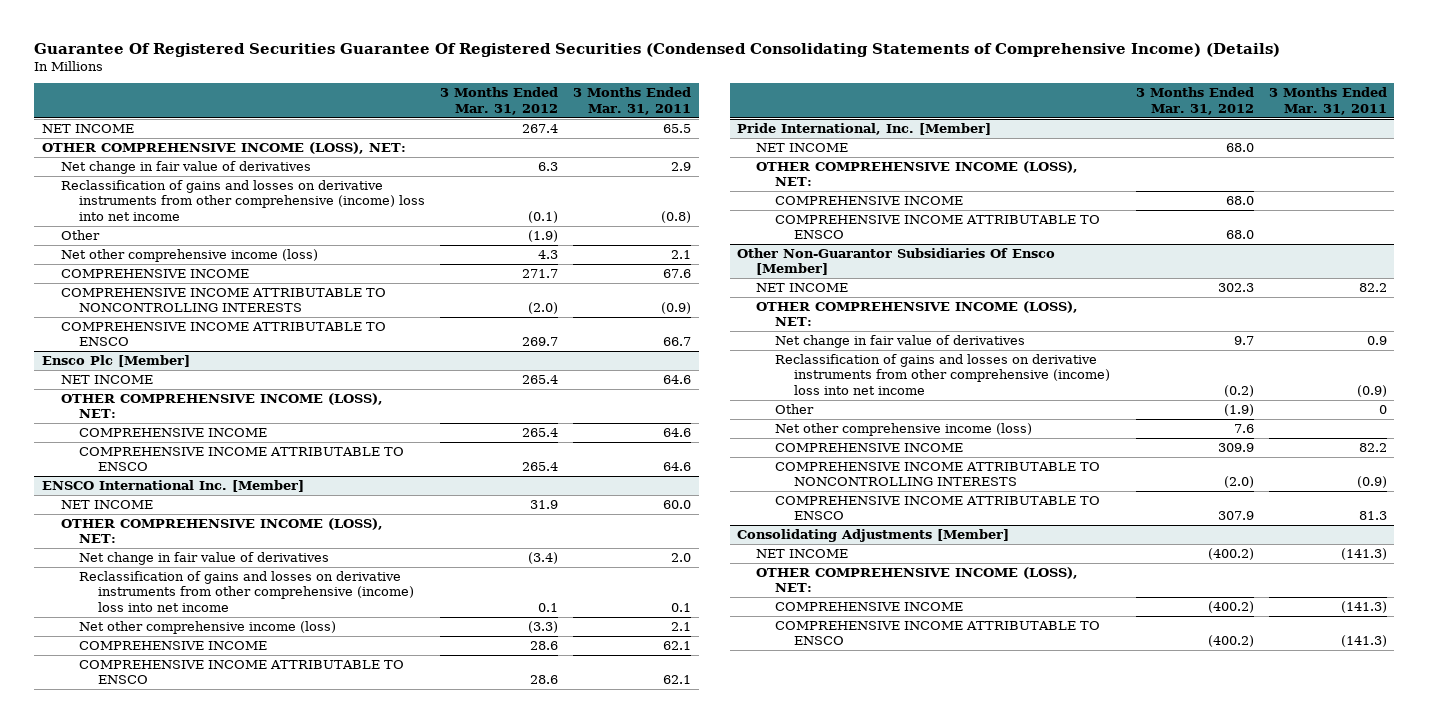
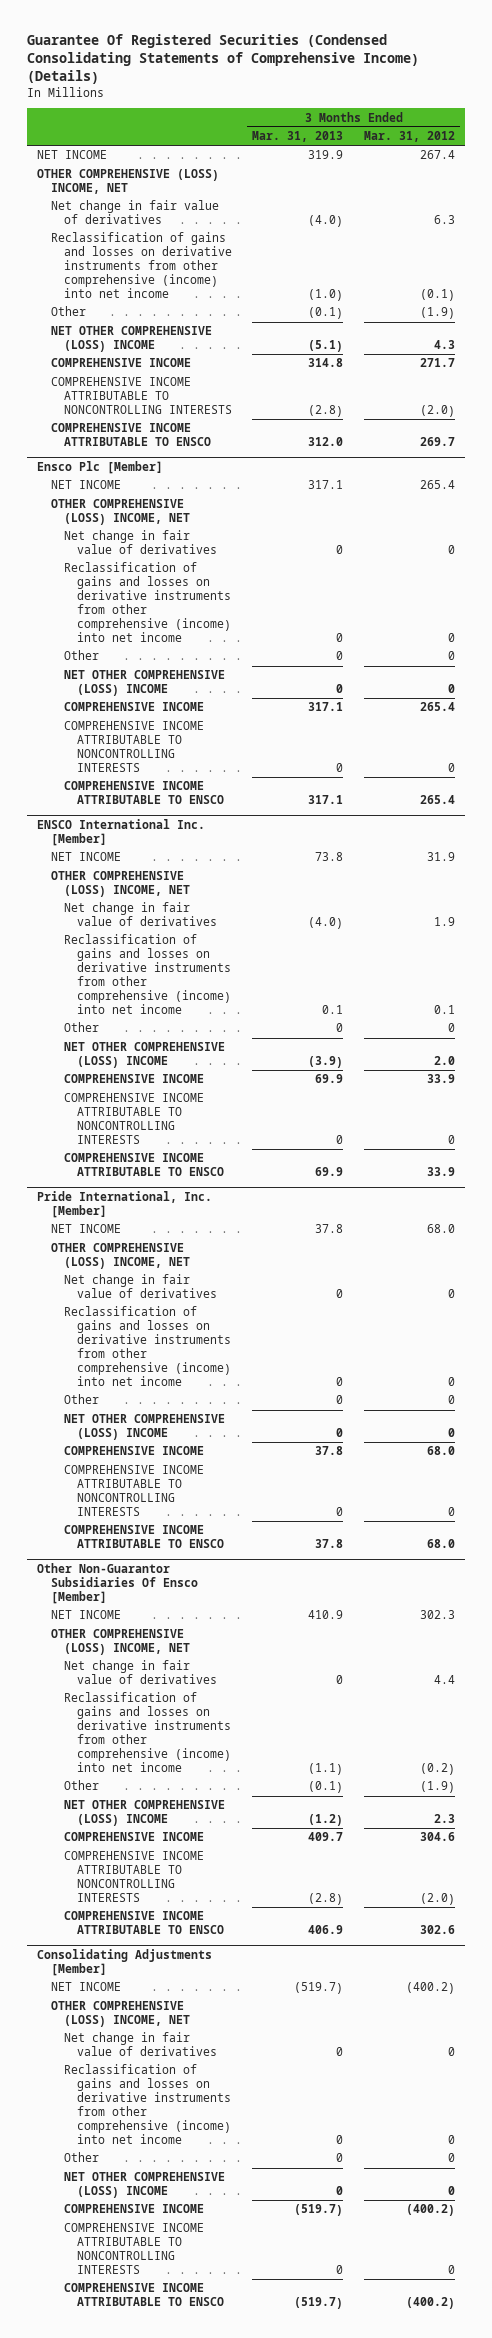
[34,42,1281,57] Guarantee Of Registered Securities Guarantee Of Registered Securities (Condensed Consolidating Statements of Comprehensive Income) (Details) -> [27,34,420,85] Guarantee Of Registered Securities (Condensed Consolidating Statements of Comprehensive Income) (Details)
[573,87,692,115] 3 Months Ended Mar. 31, 2011 -> none
none -> [252,131,344,143] Mar. 31, 2013
[41,142,406,155] OTHER COMPREHENSIVE INCOME (LOSS), NET: -> [37,169,220,195] OTHER COMPREHENSIVE (LOSS) INCOME, NET
[60,180,426,221] Reclassification of gains and losses on derivative instruments from other comprehensive (income) loss into net income -> [50,232,233,298] Reclassification of gains and losses on derivative instruments from other comprehensive (income) into net income
[60,249,318,263] Net other comprehensive income (loss) -> [50,326,212,353] NET OTHER COMPREHENSIVE (LOSS) INCOME
[60,393,383,419] OTHER COMPREHENSIVE INCOME (LOSS), NET: -> [50,499,191,526] OTHER COMPREHENSIVE (LOSS) INCOME, NET
none -> [64,530,218,555] Net change in fair value of derivatives
none -> [64,562,232,642] Reclassification of gains and losses on derivative instruments from other comprehensive (income) into net income
none -> [64,650,100,661] Other
none -> [64,670,226,697] NET OTHER COMPREHENSIVE (LOSS) INCOME
none -> [64,721,205,772] COMPREHENSIVE INCOME ATTRIBUTABLE TO NONCONTROLLING INTERESTS
[60,518,383,544] OTHER COMPREHENSIVE INCOME (LOSS), NET: -> [50,871,191,898] OTHER COMPREHENSIVE (LOSS) INCOME, NET
[528,552,559,565] (3.4) -> [433,917,455,927] 1.9
[79,571,415,612] Reclassification of gains and losses on derivative instruments from other comprehensive (income) loss into net income -> [64,934,232,1014] Reclassification of gains and losses on derivative instruments from other comprehensive (income) into net income
none -> [64,1022,100,1033] Other
[79,621,337,635] Net other comprehensive income (loss) -> [64,1042,226,1069] NET OTHER COMPREHENSIVE (LOSS) INCOME
[528,621,559,634] (3.3) -> [433,1056,455,1066] 2.0
[530,641,559,651] 28.6 -> [426,1074,455,1084] 33.9
none -> [64,1093,205,1144] COMPREHENSIVE INCOME ATTRIBUTABLE TO NONCONTROLLING INTERESTS
[530,675,559,685] 28.6 -> [426,1167,455,1177] 33.9
[756,161,1079,187] OTHER COMPREHENSIVE INCOME (LOSS), NET: -> [50,1243,191,1270] OTHER COMPREHENSIVE (LOSS) INCOME, NET
none -> [64,1274,218,1299] Net change in fair value of derivatives
none -> [64,1306,232,1386] Reclassification of gains and losses on derivative instruments from other comprehensive (income) into net income
none -> [64,1394,100,1405] Other
none -> [64,1414,226,1441] NET OTHER COMPREHENSIVE (LOSS) INCOME
none -> [64,1465,205,1516] COMPREHENSIVE INCOME ATTRIBUTABLE TO NONCONTROLLING INTERESTS
[756,301,1079,327] OTHER COMPREHENSIVE INCOME (LOSS), NET: -> [50,1629,191,1656] OTHER COMPREHENSIVE (LOSS) INCOME, NET
[1233,336,1254,346] 9.7 -> [433,1675,455,1685] 4.4
[774,354,1110,395] Reclassification of gains and losses on derivative instruments from other comprehensive (income) loss into net income -> [64,1692,232,1772] Reclassification of gains and losses on derivative instruments from other comprehensive (income) into net income
[774,423,1032,437] Net other comprehensive income (loss) -> [64,1800,226,1827] NET OTHER COMPREHENSIVE (LOSS) INCOME
[1233,424,1254,434] 7.6 -> [433,1814,455,1824] 2.3
[1217,443,1254,453] 309.9 -> [419,1832,455,1842] 304.6
[1217,511,1254,521] 307.9 -> [419,1925,455,1935] 302.6
[756,567,1079,593] OTHER COMPREHENSIVE INCOME (LOSS), NET: -> [50,2001,191,2028] OTHER COMPREHENSIVE (LOSS) INCOME, NET
none -> [64,2032,218,2057] Net change in fair value of derivatives
none -> [64,2064,232,2144] Reclassification of gains and losses on derivative instruments from other comprehensive (income) into net income
none -> [64,2152,100,2163] Other
none -> [64,2172,226,2199] NET OTHER COMPREHENSIVE (LOSS) INCOME
none -> [64,2223,205,2274] COMPREHENSIVE INCOME ATTRIBUTABLE TO NONCONTROLLING INTERESTS

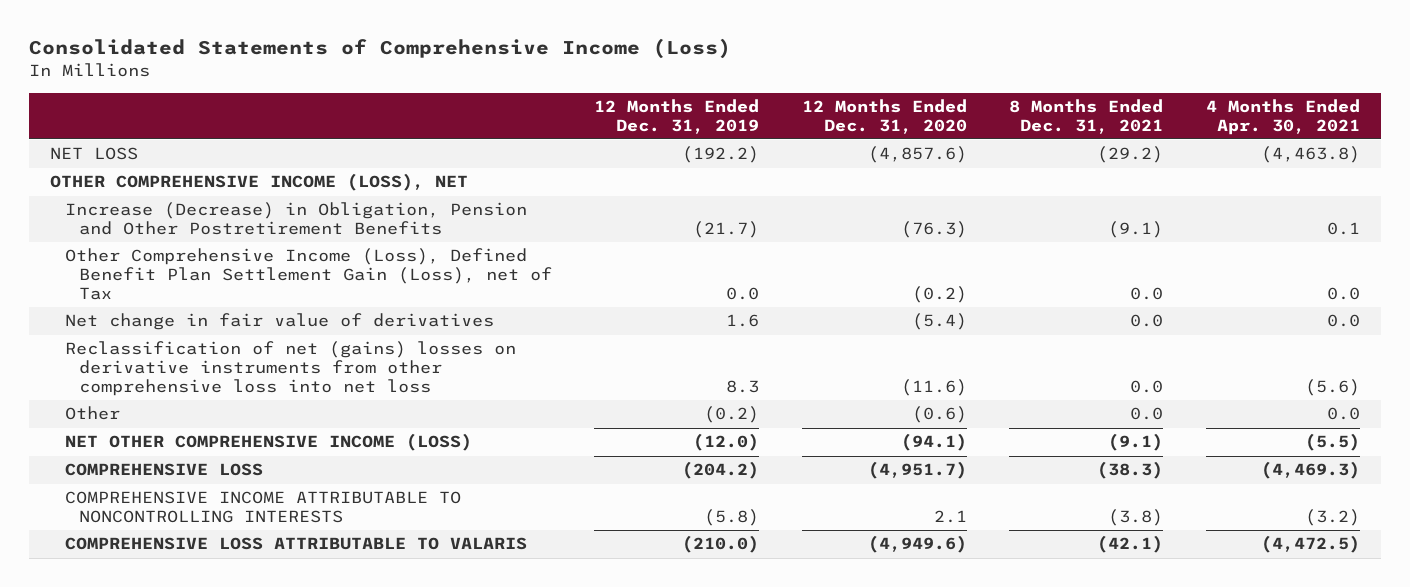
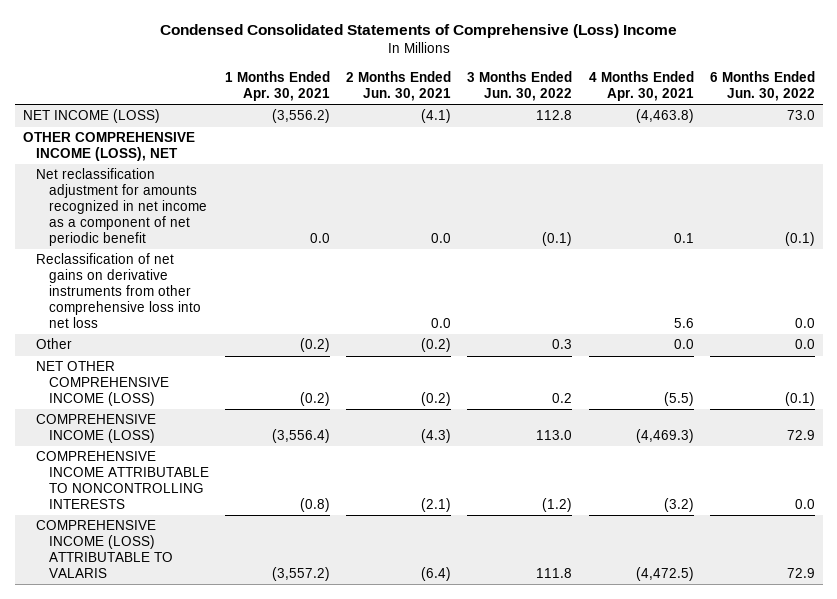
[29,38,732,60] Consolidated Statements of Comprehensive Income (Loss) -> [159,24,677,39] Condensed Consolidated Statements of Comprehensive (Loss) Income
[594,98,760,134] 12 Months Ended Dec. 31, 2019 -> none
[801,98,967,134] 12 Months Ended Dec. 31, 2020 -> none
[1009,98,1164,134] 8 Months Ended Dec. 31, 2021 -> none
none -> [225,71,331,102] 1 Months Ended Apr. 30, 2021
none -> [346,71,452,102] 2 Months Ended Jun. 30, 2021
none -> [467,71,573,102] 3 Months Ended Jun. 30, 2022
none -> [709,71,815,102] 6 Months Ended Jun. 30, 2022
[50,147,139,161] NET LOSS -> [22,109,160,124] NET INCOME (LOSS)
[64,202,527,236] Increase (Decrease) in Obligation, Pension and Other Postretirement Benefits -> none
[64,248,552,301] Other Comprehensive Income (Loss), Defined Benefit Plan Settlement Gain (Loss), net of Tax -> none
[64,313,494,331] Net change in fair value of derivatives -> none
none -> [35,168,207,246] Net reclassification adjustment for amounts recognized in net income as a component of net periodic benefit
[64,341,516,397] Reclassification of net (gains) losses on derivative instruments from other comprehensive loss into net loss -> [35,253,201,328] Reclassification of net gains on derivative instruments from other comprehensive loss into net loss
[1304,379,1360,397] (5.6) -> [673,317,694,328] 5.6
[64,463,263,477] COMPREHENSIVE LOSS -> [35,414,156,444] COMPREHENSIVE INCOME (LOSS)
[64,537,527,551] COMPREHENSIVE LOSS ATTRIBUTABLE TO VALARIS -> [35,520,173,578] COMPREHENSIVE INCOME (LOSS) ATTRIBUTABLE TO VALARIS

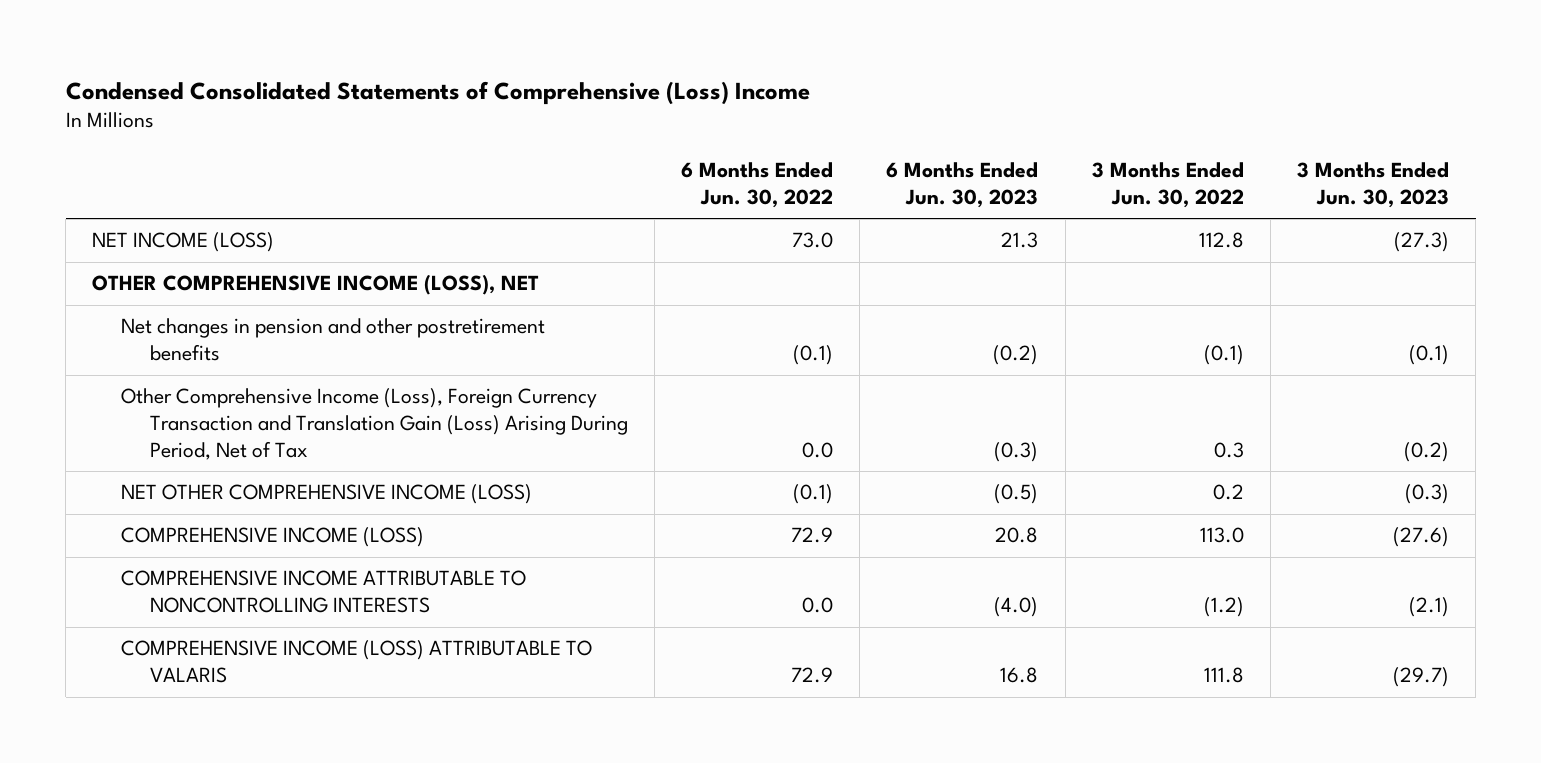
[225,71,331,102] 1 Months Ended Apr. 30, 2021 -> none
[346,71,452,102] 2 Months Ended Jun. 30, 2021 -> none
[588,71,694,102] 4 Months Ended Apr. 30, 2021 -> none
none -> [886,162,1039,208] 6 Months Ended Jun. 30, 2023
none -> [1297,162,1450,208] 3 Months Ended Jun. 30, 2023
[35,253,201,328] Reclassification of net gains on derivative instruments from other comprehensive loss into net loss -> none
[35,338,72,350] Other -> none
[35,168,207,246] Net reclassification adjustment for amounts recognized in net income as a component of net periodic benefit -> [121,318,546,362] Net changes in pension and other postretirement benefits
none -> [121,388,628,460] Other Comprehensive Income (Loss), Foreign Currency Transaction and Translation Gain (Loss) Arising During Period, Net of Tax

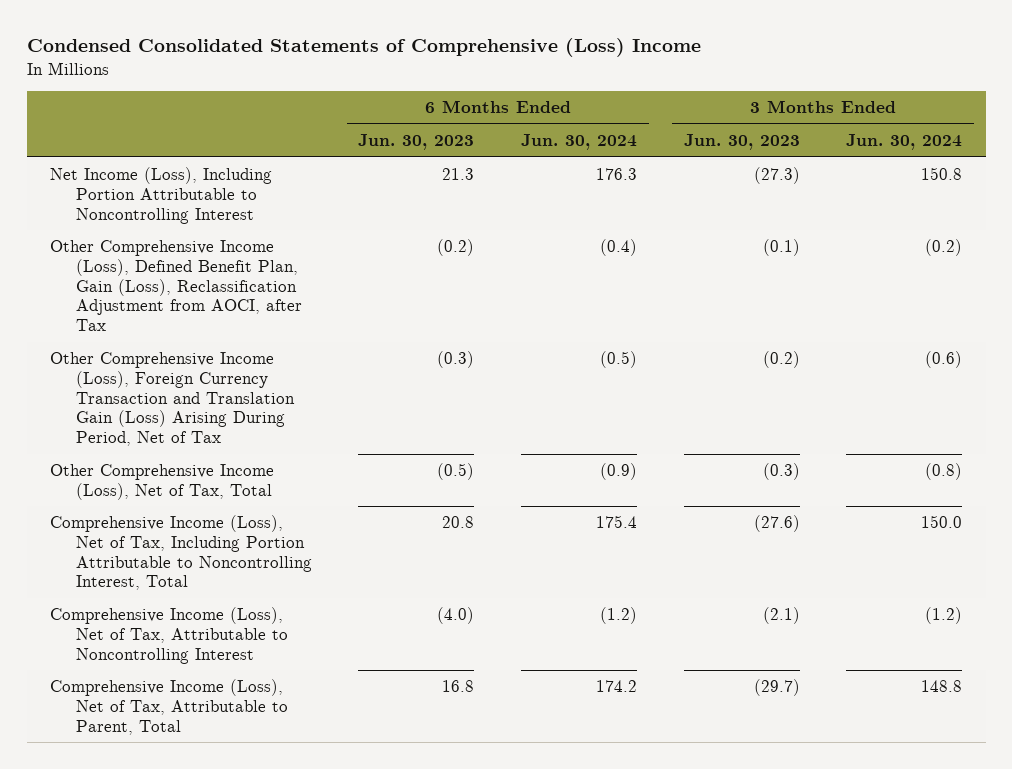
[681,162,834,208] 6 Months Ended Jun. 30, 2022 -> none
[1091,162,1244,208] 3 Months Ended Jun. 30, 2022 -> none
none -> [521,134,638,151] Jun. 30, 2024
none -> [846,134,963,151] Jun. 30, 2024
[92,274,540,296] OTHER COMPREHENSIVE INCOME (LOSS), NET -> none
[92,232,275,253] NET INCOME (LOSS) -> [50,167,273,224] Net Income (Loss), Including Portion Attributable to Noncontrolling Interest
[121,318,546,362] Net changes in pension and other postretirement benefits -> [50,240,302,331] Other Comprehensive Income (Loss), Defined Benefit Plan, Gain (Loss), Reclassification Adjustment from AOCI, after Tax
[121,484,533,505] NET OTHER COMPREHENSIVE INCOME (LOSS) -> [50,464,275,500] Other Comprehensive Income (Loss), Net of Tax, Total
[121,527,425,548] COMPREHENSIVE INCOME (LOSS) -> [50,515,312,591] Comprehensive Income (Loss), Net of Tax, Including Portion Attributable to Noncontrolling Interest, Total
[121,570,527,614] COMPREHENSIVE INCOME ATTRIBUTABLE TO NONCONTROLLING INTERESTS -> [50,607,288,664] Comprehensive Income (Loss), Net of Tax, Attributable to Noncontrolling Interest
[121,640,593,684] COMPREHENSIVE INCOME (LOSS) ATTRIBUTABLE TO VALARIS -> [50,679,288,735] Comprehensive Income (Loss), Net of Tax, Attributable to Parent, Total

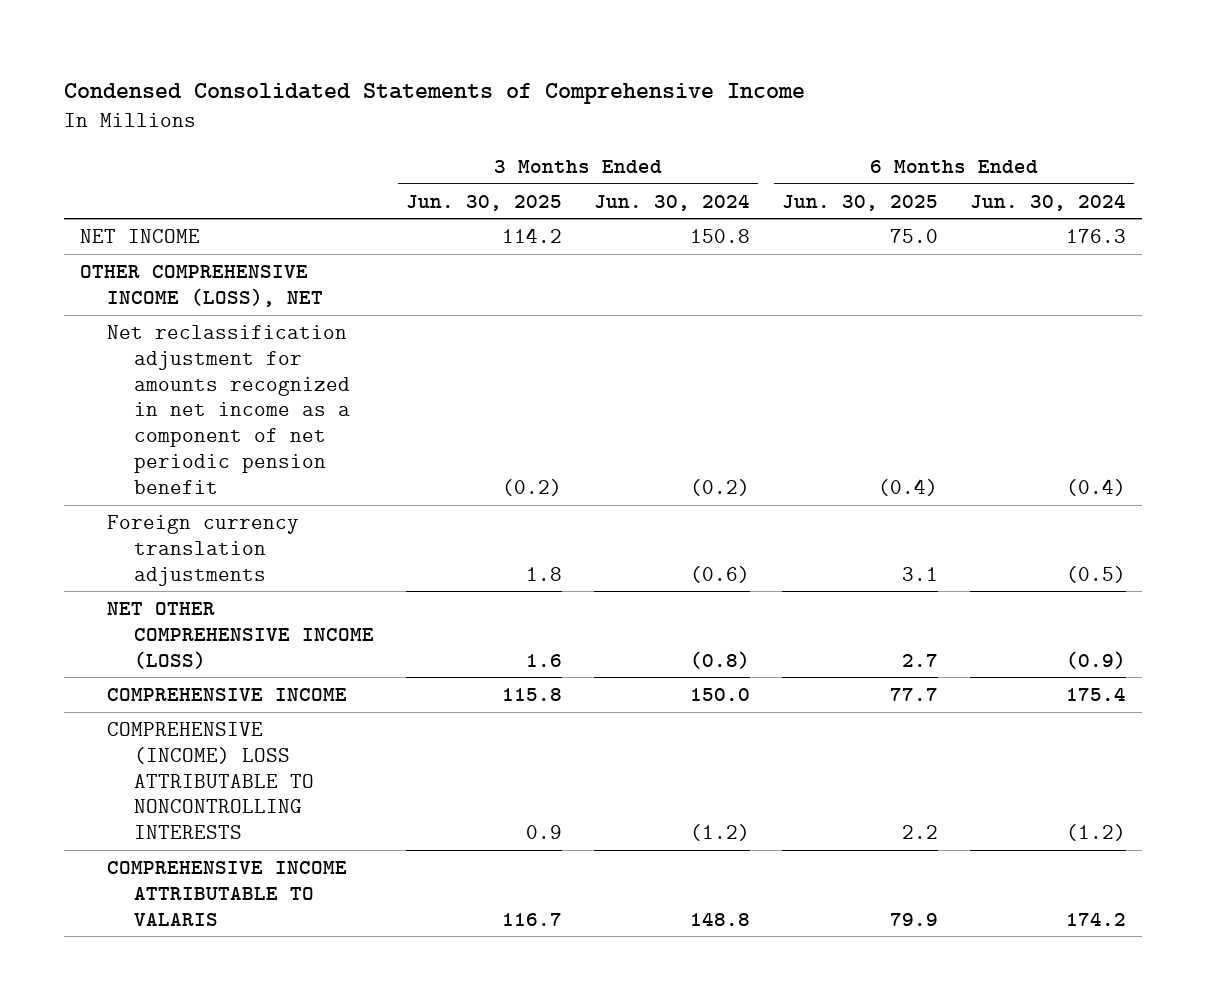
[26,38,701,58] Condensed Consolidated Statements of Comprehensive (Loss) Income -> [64,83,806,105] Condensed Consolidated Statements of Comprehensive Income
[358,134,475,151] Jun. 30, 2023 -> none
[683,134,800,151] Jun. 30, 2023 -> none
none -> [406,194,563,211] Jun. 30, 2025
none -> [782,194,939,211] Jun. 30, 2025
[50,167,273,224] Net Income (Loss), Including Portion Attributable to Noncontrolling Interest -> [80,228,201,243] NET INCOME
none -> [80,264,324,307] OTHER COMPREHENSIVE INCOME (LOSS), NET
[50,240,302,331] Other Comprehensive Income (Loss), Defined Benefit Plan, Gain (Loss), Reclassification Adjustment from AOCI, after Tax -> [107,324,351,494] Net reclassification adjustment for amounts recognized in net income as a component of net periodic pension benefit
[50,352,295,446] Other Comprehensive Income (Loss), Foreign Currency Transaction and Translation Gain (Loss) Arising During Period, Net of Tax -> [107,514,300,586] Foreign currency translation adjustments
[50,464,275,500] Other Comprehensive Income (Loss), Net of Tax, Total -> [107,601,375,669] NET OTHER COMPREHENSIVE INCOME (LOSS)
[50,515,312,591] Comprehensive Income (Loss), Net of Tax, Including Portion Attributable to Noncontrolling Interest, Total -> [107,687,348,701] COMPREHENSIVE INCOME
[50,607,288,664] Comprehensive Income (Loss), Net of Tax, Attributable to Noncontrolling Interest -> [107,721,315,840] COMPREHENSIVE (INCOME) LOSS ATTRIBUTABLE TO NONCONTROLLING INTERESTS
[50,679,288,735] Comprehensive Income (Loss), Net of Tax, Attributable to Parent, Total -> [107,860,348,926] COMPREHENSIVE INCOME ATTRIBUTABLE TO VALARIS

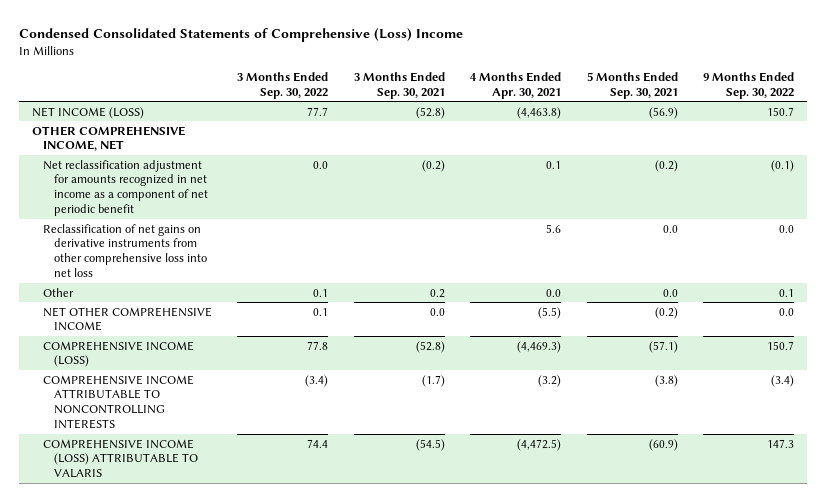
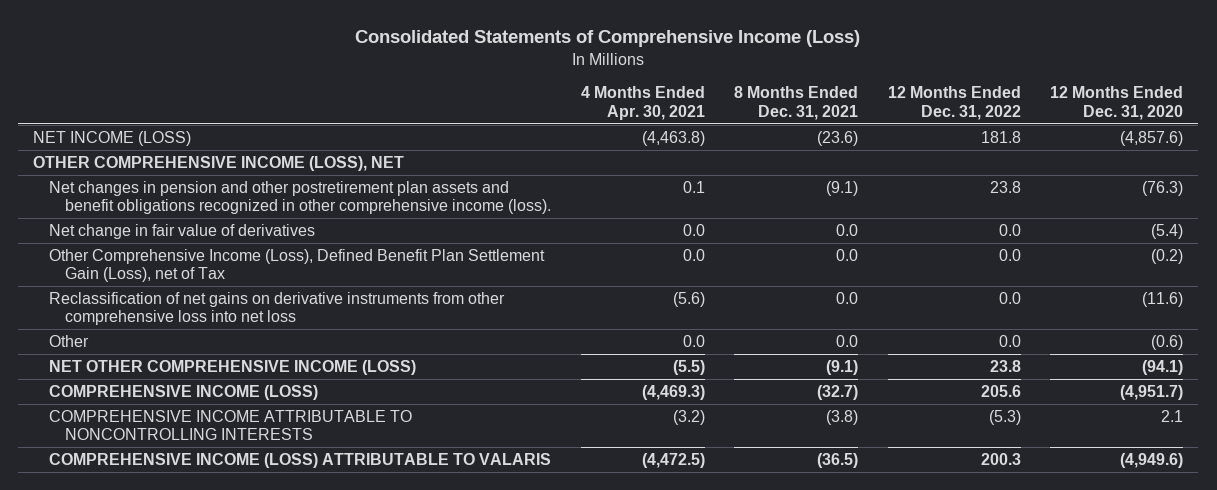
[19,28,464,43] Condensed Consolidated Statements of Comprehensive (Loss) Income -> [355,30,861,48] Consolidated Statements of Comprehensive Income (Loss)
[237,72,329,99] 3 Months Ended Sep. 30, 2022 -> none
[353,72,445,99] 3 Months Ended Sep. 30, 2021 -> none
[586,72,678,99] 5 Months Ended Sep. 30, 2021 -> none
[703,72,795,99] 9 Months Ended Sep. 30, 2022 -> none
none -> [734,86,859,120] 8 Months Ended Dec. 31, 2021
none -> [887,86,1021,120] 12 Months Ended Dec. 31, 2022
none -> [1050,86,1184,120] 12 Months Ended Dec. 31, 2020
[42,159,208,217] Net reclassification adjustment for amounts recognized in net income as a component of net periodic benefit -> none
[31,125,185,152] OTHER COMPREHENSIVE INCOME, NET -> [33,155,405,171] OTHER COMPREHENSIVE INCOME (LOSS), NET
none -> [49,180,551,215] Net changes in pension and other postretirement plan assets and benefit obligations recognized in other comprehensive income (loss).
none -> [49,223,316,239] Net change in fair value of derivatives
none -> [49,248,546,283] Other Comprehensive Income (Loss), Defined Benefit Plan Settlement Gain (Loss), net of Tax
[546,223,562,233] 5.6 -> [672,291,705,307] (5.6)
[42,306,212,332] NET OTHER COMPREHENSIVE INCOME -> [49,359,417,375] NET OTHER COMPREHENSIVE INCOME (LOSS)

